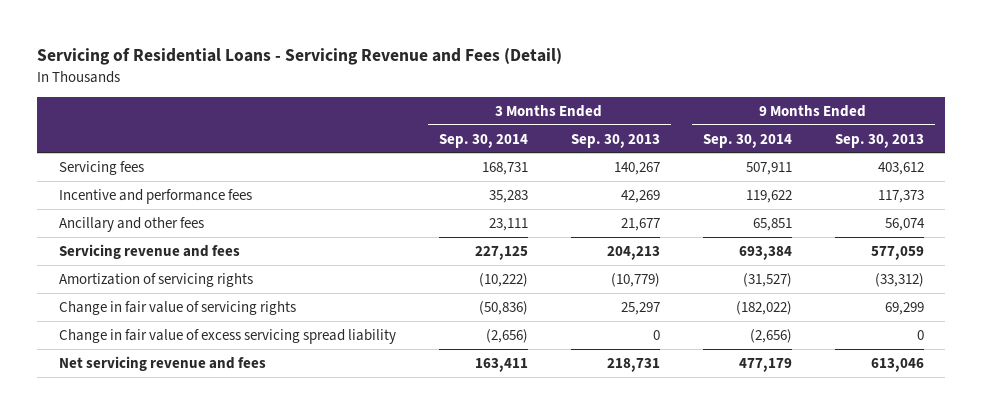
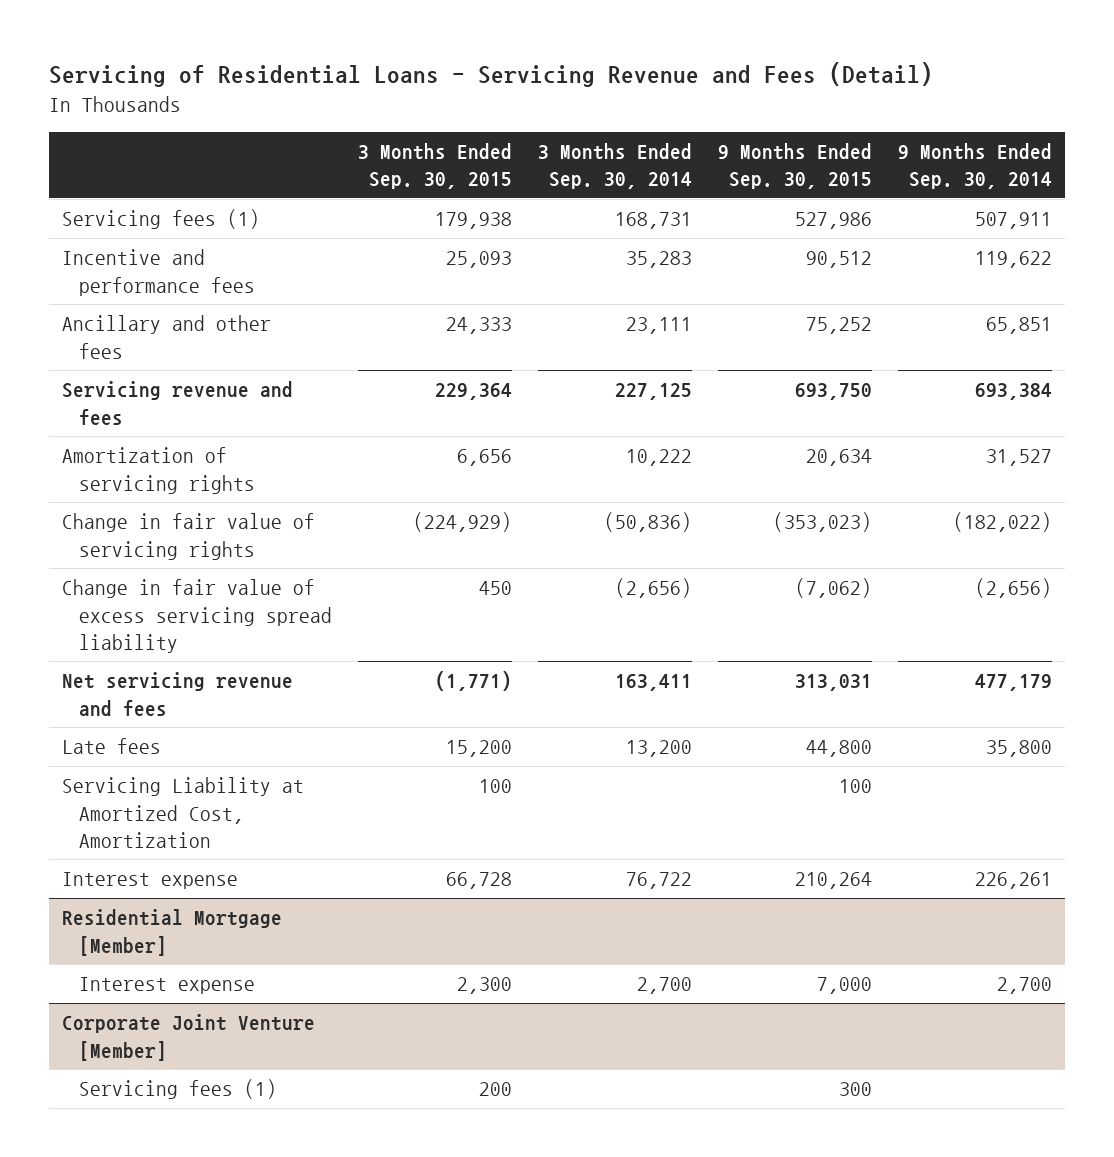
[570,133,660,148] Sep. 30, 2013 -> none
[834,133,924,148] Sep. 30, 2013 -> none
none -> [358,143,513,190] 3 Months Ended Sep. 30, 2015
none -> [717,143,872,190] 9 Months Ended Sep. 30, 2015
[58,160,144,175] Servicing fees -> [62,209,261,230] Servicing fees (1)
[478,272,528,287] (10,222) -> [626,449,693,467] 10,222
[742,272,792,287] (31,527) -> [985,449,1052,467] 31,527
none -> [62,738,162,755] Late fees
none -> [62,777,305,848] Servicing Liability at Amortized Cost, Amortization
none -> [62,872,239,890] Interest expense
none -> [62,909,283,956] Residential Mortgage [Member]
none -> [79,977,256,995] Interest expense
none -> [62,1014,316,1061] Corporate Joint Venture [Member]
none -> [79,1079,278,1100] Servicing fees (1)

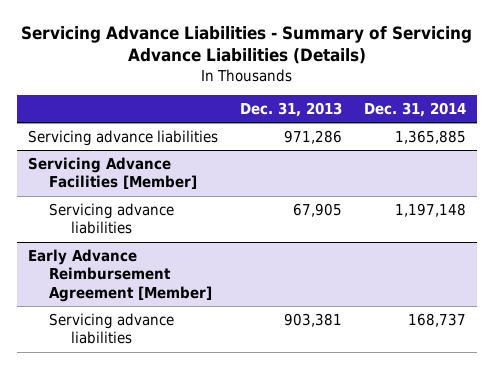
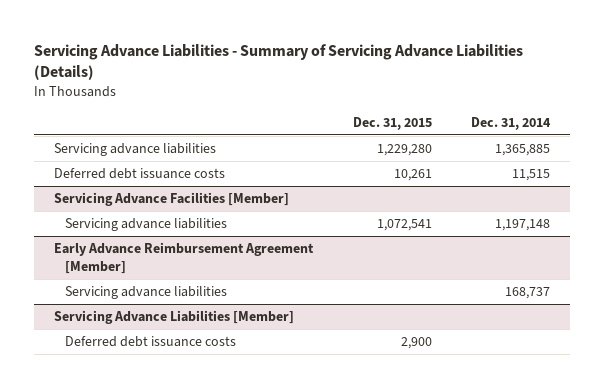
[239,101,342,117] Dec. 31, 2013 -> none
none -> [352,116,432,130] Dec. 31, 2015
none -> [54,168,226,180] Deferred debt issuance costs
none -> [54,310,295,325] Servicing Advance Liabilities [Member]
none -> [64,336,236,348] Deferred debt issuance costs

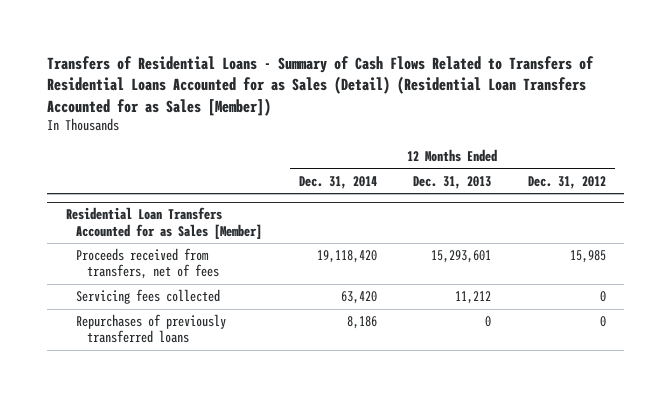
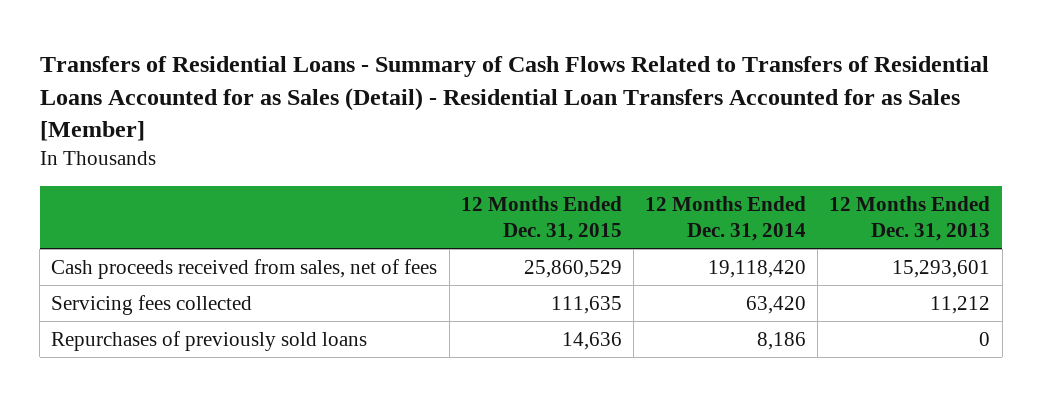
[47,55,595,116] Transfers of Residential Loans - Summary of Cash Flows Related to Transfers of Residential Loans Accounted for as Sales (Detail) (Residential Loan Transfers Accounted for as Sales [Member]) -> [39,56,989,142] Transfers of Residential Loans - Summary of Cash Flows Related to Transfers of Residential Loans Accounted for as Sales (Detail) - Residential Loan Transfers Accounted for as Sales [Member]
[527,175,606,189] Dec. 31, 2012 -> none
none -> [460,195,622,242] 12 Months Ended Dec. 31, 2015
[65,207,263,239] Residential Loan Transfers Accounted for as Sales [Member] -> none
[76,248,219,280] Proceeds received from transfers, net of fees -> [51,258,438,279] Cash proceeds received from sales, net of fees
[76,314,227,344] Repurchases of previously transferred loans -> [51,330,368,351] Repurchases of previously sold loans

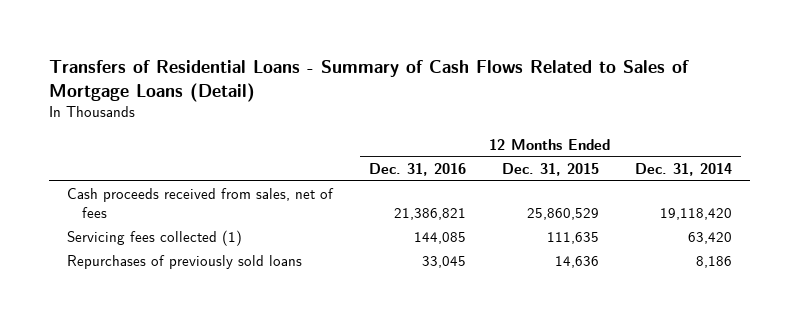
[39,56,989,142] Transfers of Residential Loans - Summary of Cash Flows Related to Transfers of Residential Loans Accounted for as Sales (Detail) - Residential Loan Transfers Accounted for as Sales [Member] -> [49,60,690,102] Transfers of Residential Loans - Summary of Cash Flows Related to Sales of Mortgage Loans (Detail)
[829,195,991,242] 12 Months Ended Dec. 31, 2013 -> none
none -> [369,163,467,177] Dec. 31, 2016
[51,294,253,315] Servicing fees collected -> [67,230,243,247] Servicing fees collected (1)

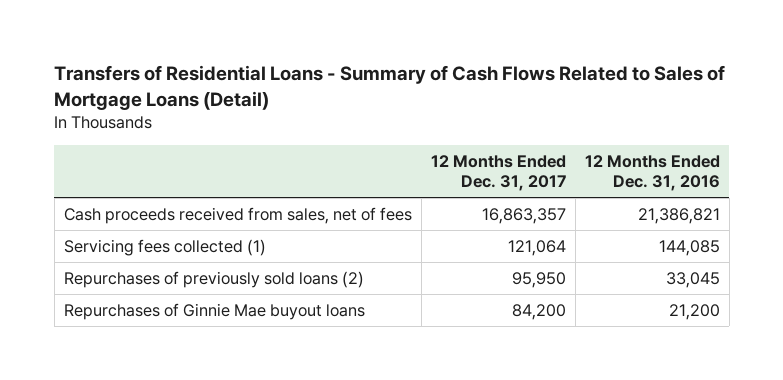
[501,163,599,177] Dec. 31, 2015 -> none
[634,163,732,177] Dec. 31, 2014 -> none
none -> [430,154,566,191] 12 Months Ended Dec. 31, 2017
[67,255,303,270] Repurchases of previously sold loans -> [63,270,364,288] Repurchases of previously sold loans (2)
none -> [63,302,365,320] Repurchases of Ginnie Mae buyout loans

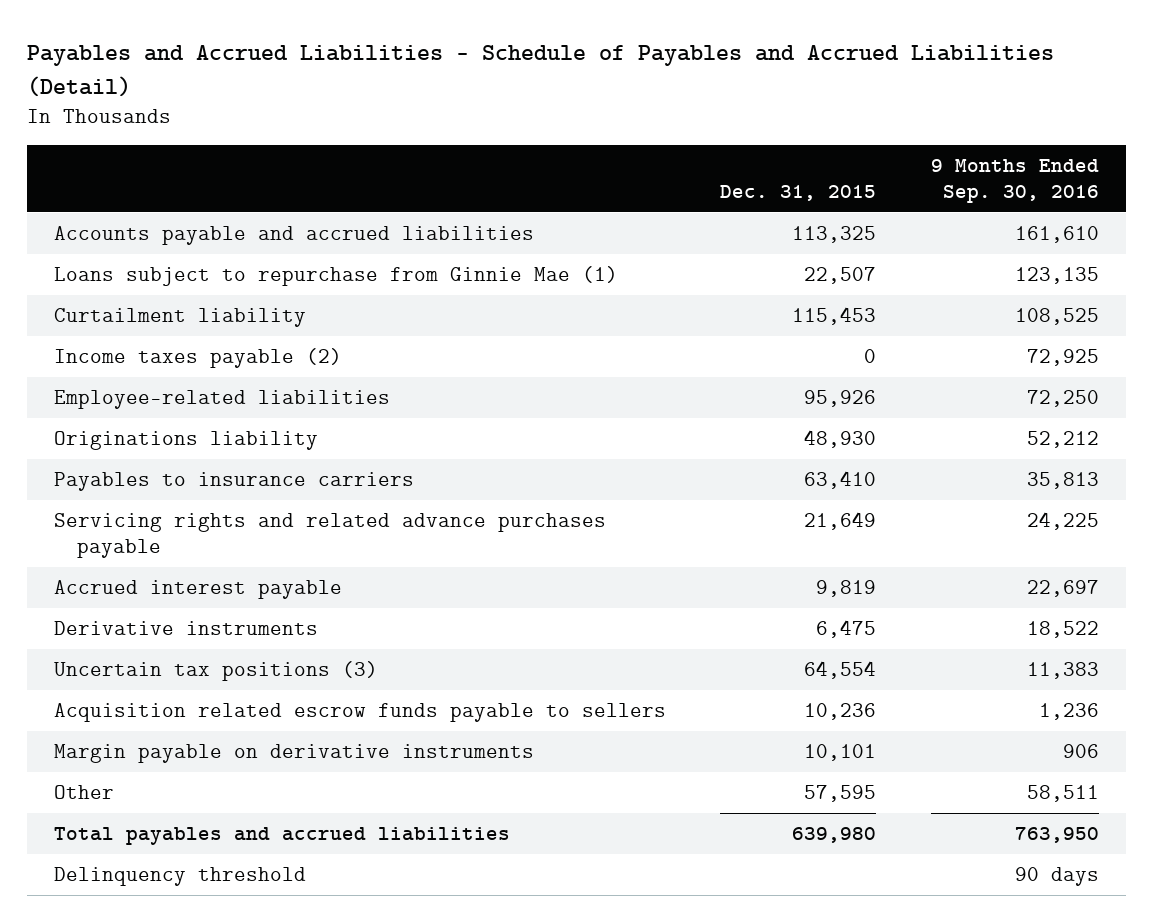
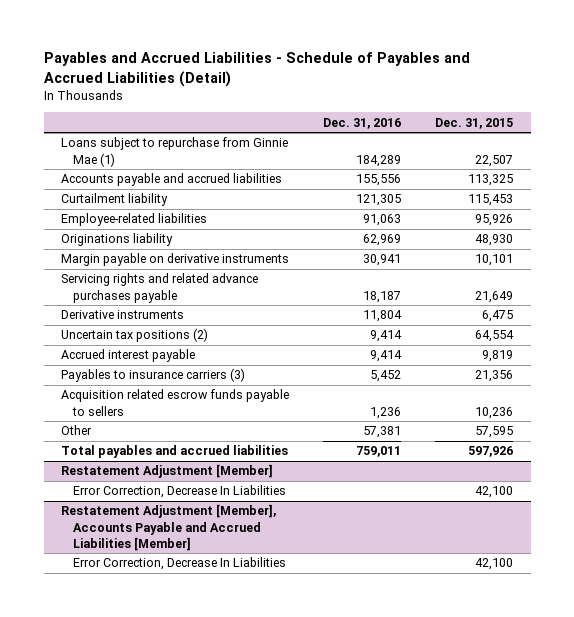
[930,158,1099,203] 9 Months Ended Sep. 30, 2016 -> none
none -> [323,117,402,129] Dec. 31, 2016
[53,225,534,245] Accounts payable and accrued liabilities -> [60,173,282,187] Accounts payable and accrued liabilities
[53,347,342,368] Income taxes payable (2) -> none
[53,471,414,491] Payables to insurance carriers -> none
[53,743,534,763] Margin payable on derivative instruments -> [60,253,289,267] Margin payable on derivative instruments
[53,660,378,681] Uncertain tax positions (3) -> [60,328,208,343] Uncertain tax positions (2)
[53,579,342,599] Accrued interest payable -> [60,349,195,363] Accrued interest payable
none -> [60,368,245,383] Payables to insurance carriers (3)
[53,866,306,886] Delinquency threshold -> none
[792,826,877,843] 639,980 -> [468,446,514,458] 597,926
none -> [60,464,273,479] Restatement Adjustment [Member]
none -> [73,485,287,499] Error Correction, Decrease In Liabilities
none -> [60,504,276,551] Restatement Adjustment [Member], Accounts Payable and Accrued Liabilities [Member]
none -> [73,557,287,571] Error Correction, Decrease In Liabilities

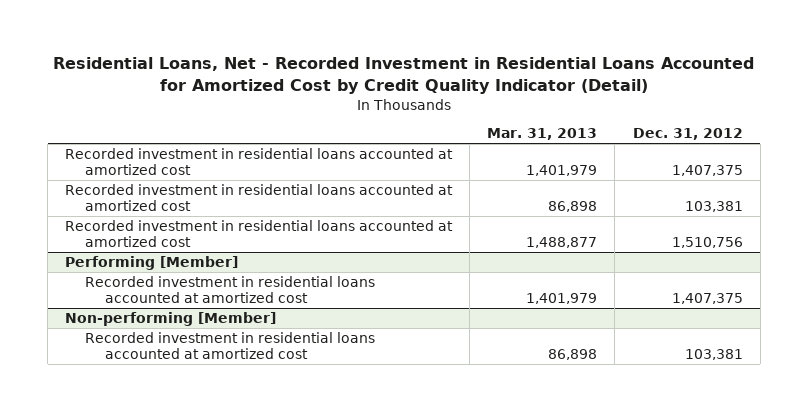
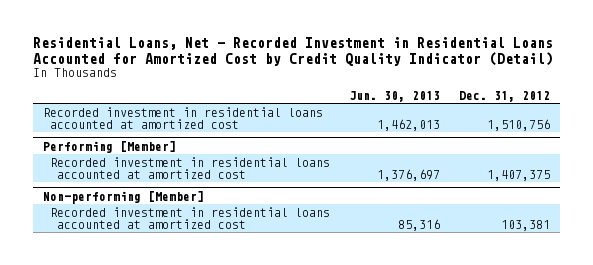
[487,128,598,141] Mar. 31, 2013 -> none
none -> [348,90,440,102] Jun. 30, 2013
[65,147,454,176] Recorded investment in residential loans accounted at amortized cost -> none
[65,183,454,212] Recorded investment in residential loans accounted at amortized cost -> none

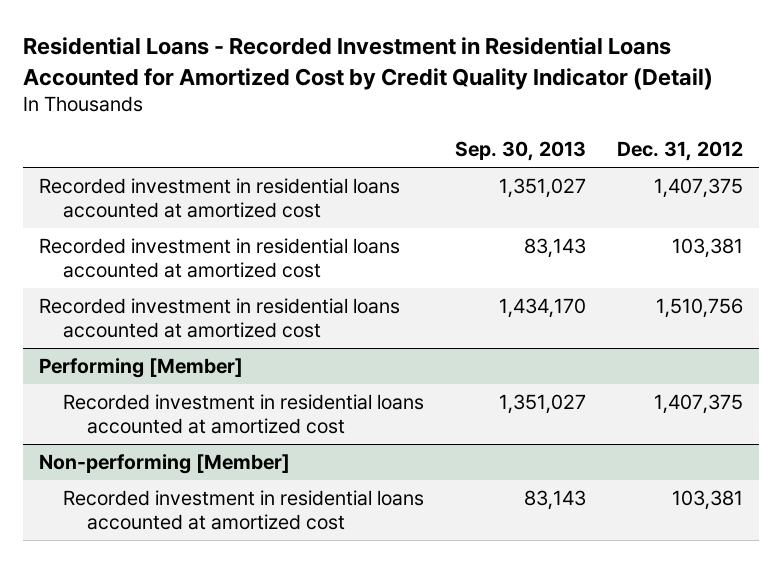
[33,37,554,66] Residential Loans, Net - Recorded Investment in Residential Loans Accounted for Amortized Cost by Credit Quality Indicator (Detail) -> [23,36,714,90] Residential Loans - Recorded Investment in Residential Loans Accounted for Amortized Cost by Credit Quality Indicator (Detail)
[348,90,440,102] Jun. 30, 2013 -> none
none -> [455,141,587,162] Sep. 30, 2013
none -> [38,178,400,218] Recorded investment in residential loans accounted at amortized cost
none -> [38,238,400,278] Recorded investment in residential loans accounted at amortized cost

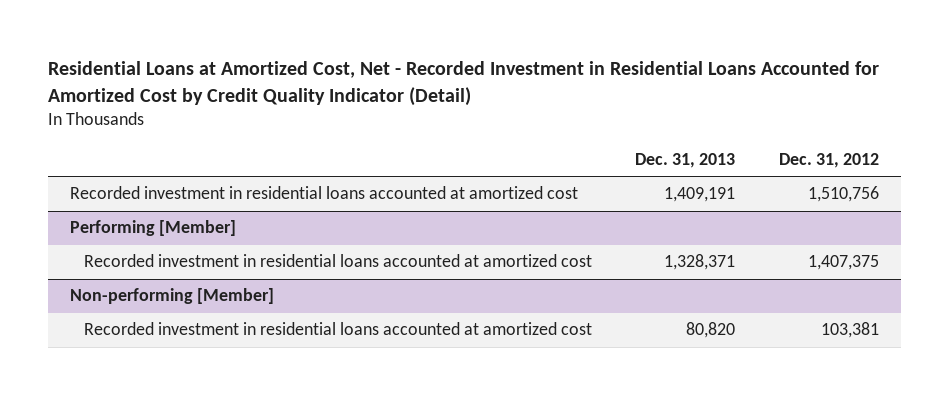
[23,36,714,90] Residential Loans - Recorded Investment in Residential Loans Accounted for Amortized Cost by Credit Quality Indicator (Detail) -> [47,60,879,106] Residential Loans at Amortized Cost, Net - Recorded Investment in Residential Loans Accounted for Amortized Cost by Credit Quality Indicator (Detail)
[455,141,587,162] Sep. 30, 2013 -> none
none -> [635,153,736,169] Dec. 31, 2013
[38,178,400,218] Recorded investment in residential loans accounted at amortized cost -> none
[38,238,400,278] Recorded investment in residential loans accounted at amortized cost -> none

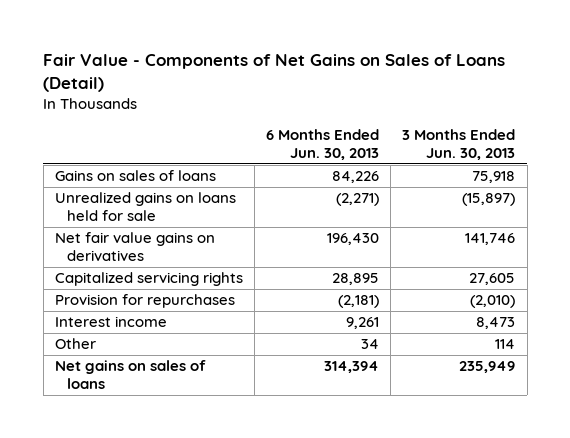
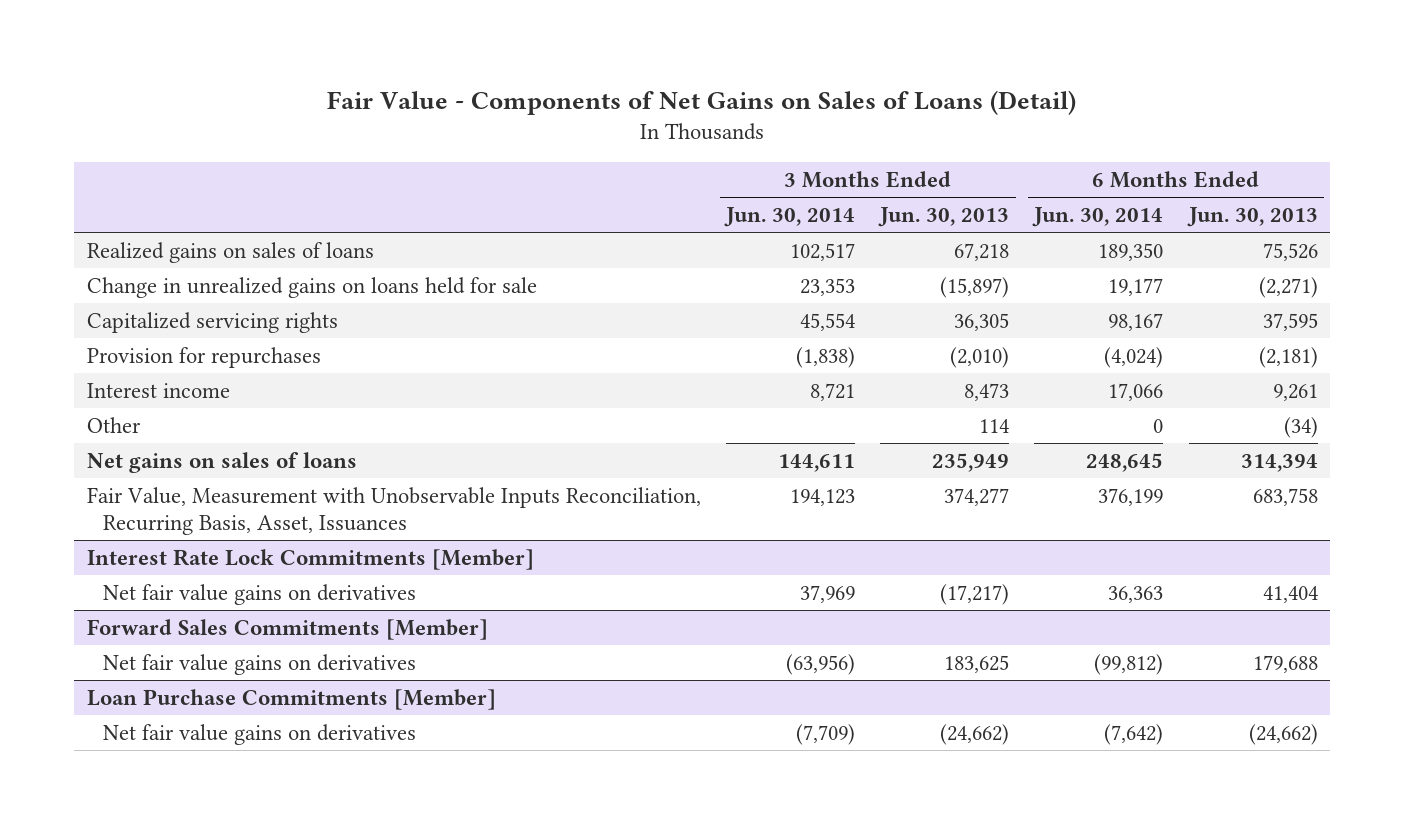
none -> [724,206,856,227] Jun. 30, 2014
none -> [1032,206,1164,227] Jun. 30, 2014
[54,232,215,261] Net fair value gains on derivatives -> none
[54,170,216,182] Gains on sales of loans -> [86,241,374,263] Realized gains on sales of loans
[332,171,380,184] 84,226 -> [1262,242,1318,261] 75,526
[472,171,516,184] 75,918 -> [954,242,1010,261] 67,218
[54,192,236,221] Unrealized gains on loans held for sale -> [86,276,537,298] Change in unrealized gains on loans held for sale
[332,273,380,286] 28,895 -> [1262,312,1318,331] 37,595
[469,273,516,286] 27,605 -> [954,312,1010,331] 36,305
[361,339,380,350] 34 -> [1283,416,1318,438] (34)
none -> [86,486,701,535] Fair Value, Measurement with Unobservable Inputs Reconciliation, Recurring Basis, Asset, Issuances
none -> [86,548,534,570] Interest Rate Lock Commitments [Member]
none -> [102,583,416,605] Net fair value gains on derivatives
none -> [86,618,488,640] Forward Sales Commitments [Member]
none -> [102,653,416,675] Net fair value gains on derivatives
none -> [86,688,496,710] Loan Purchase Commitments [Member]
none -> [102,723,416,745] Net fair value gains on derivatives

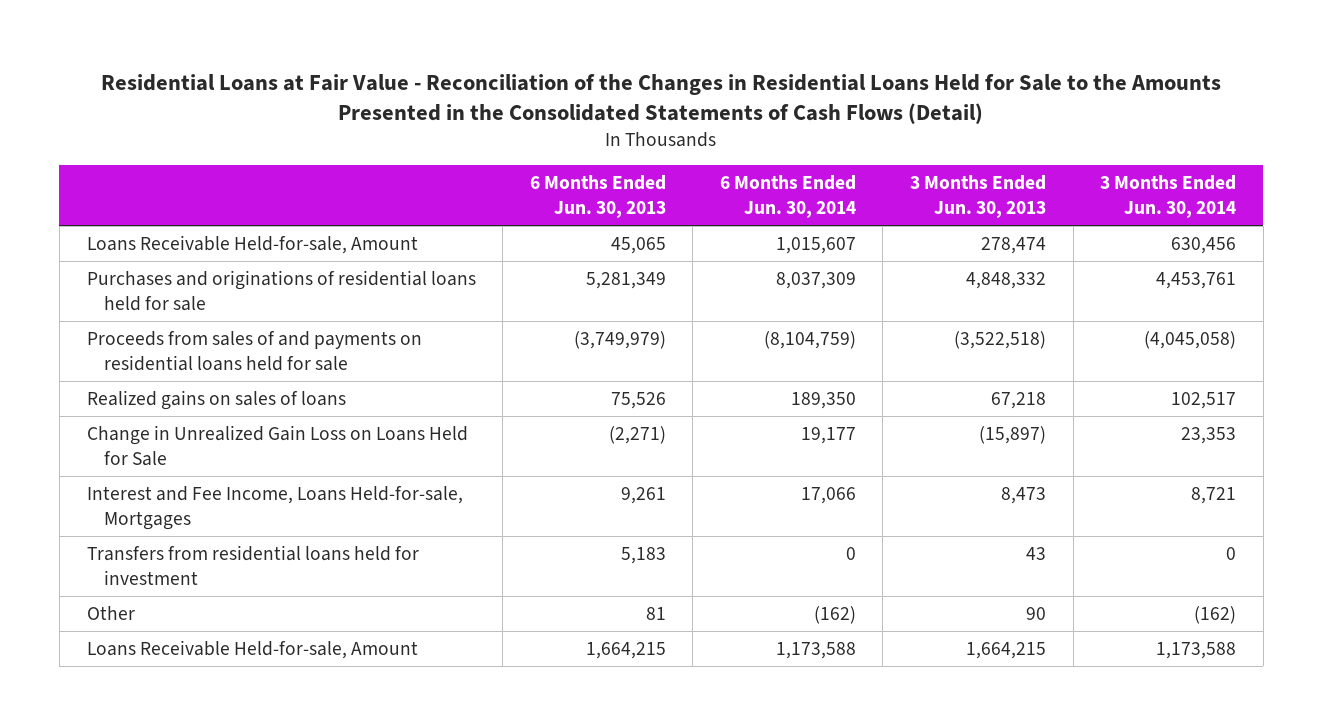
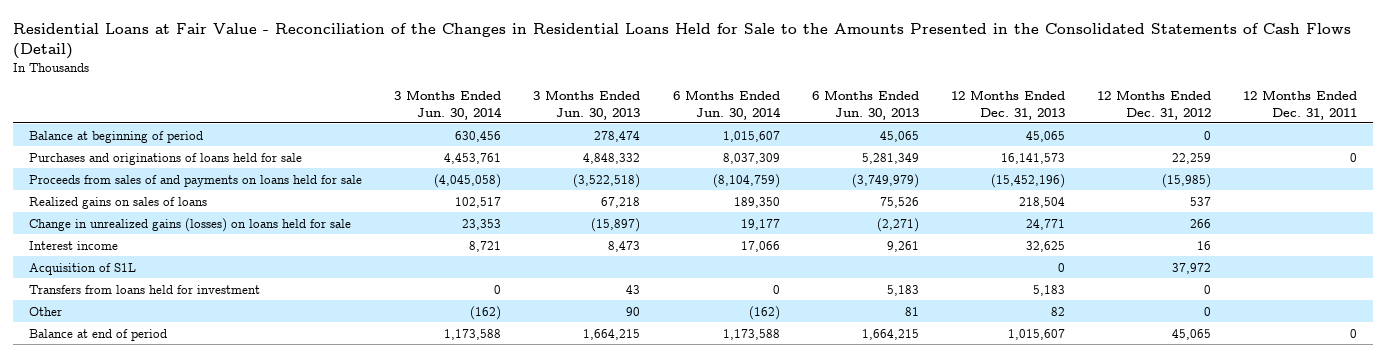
none -> [950,90,1065,120] 12 Months Ended Dec. 31, 2013
none -> [1096,90,1211,120] 12 Months Ended Dec. 31, 2012
none -> [1242,90,1357,120] 12 Months Ended Dec. 31, 2011
[86,235,418,255] Loans Receivable Held-for-sale, Amount -> [29,130,204,143] Balance at beginning of period
[86,270,476,311] Purchases and originations of residential loans held for sale -> [29,152,303,165] Purchases and originations of loans held for sale
[86,331,422,371] Proceeds from sales of and payments on residential loans held for sale -> [29,174,363,187] Proceeds from sales of and payments on loans held for sale
[86,425,468,466] Change in Unrealized Gain Loss on Loans Held for Sale -> [29,217,352,232] Change in unrealized gains (losses) on loans held for sale
[86,486,463,530] Interest and Fee Income, Loans Held-for-sale, Mortgages -> [29,240,119,250] Interest income
none -> [29,262,137,275] Acquisition of S1L
[86,545,419,585] Transfers from residential loans held for investment -> [29,284,261,294] Transfers from loans held for investment
[86,640,418,660] Loans Receivable Held-for-sale, Amount -> [29,328,168,341] Balance at end of period

